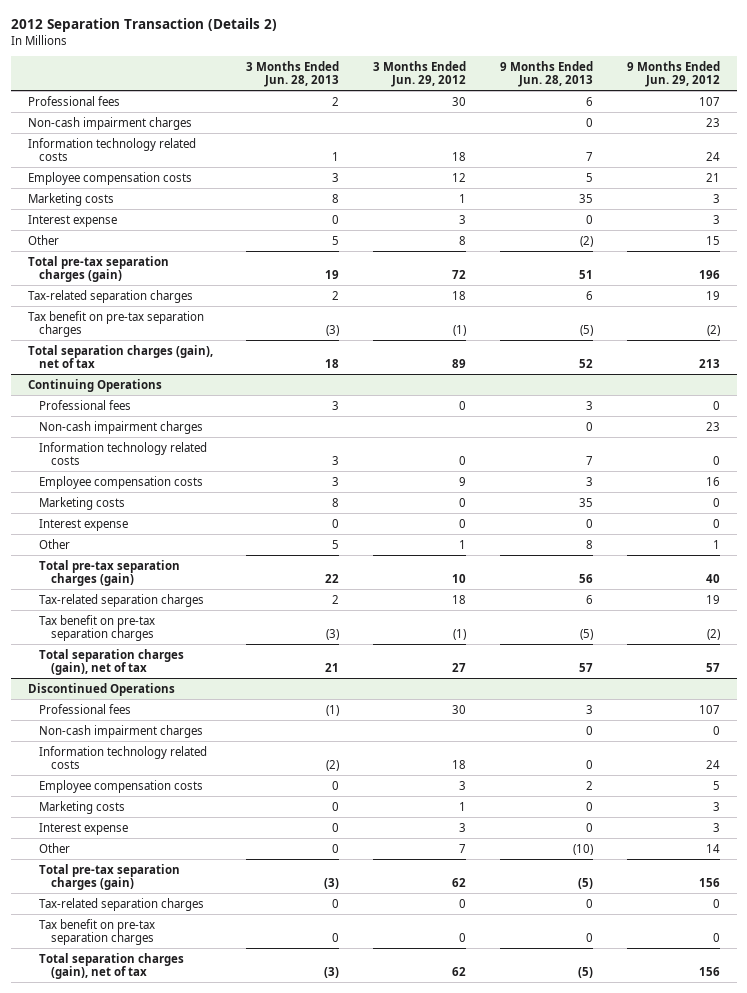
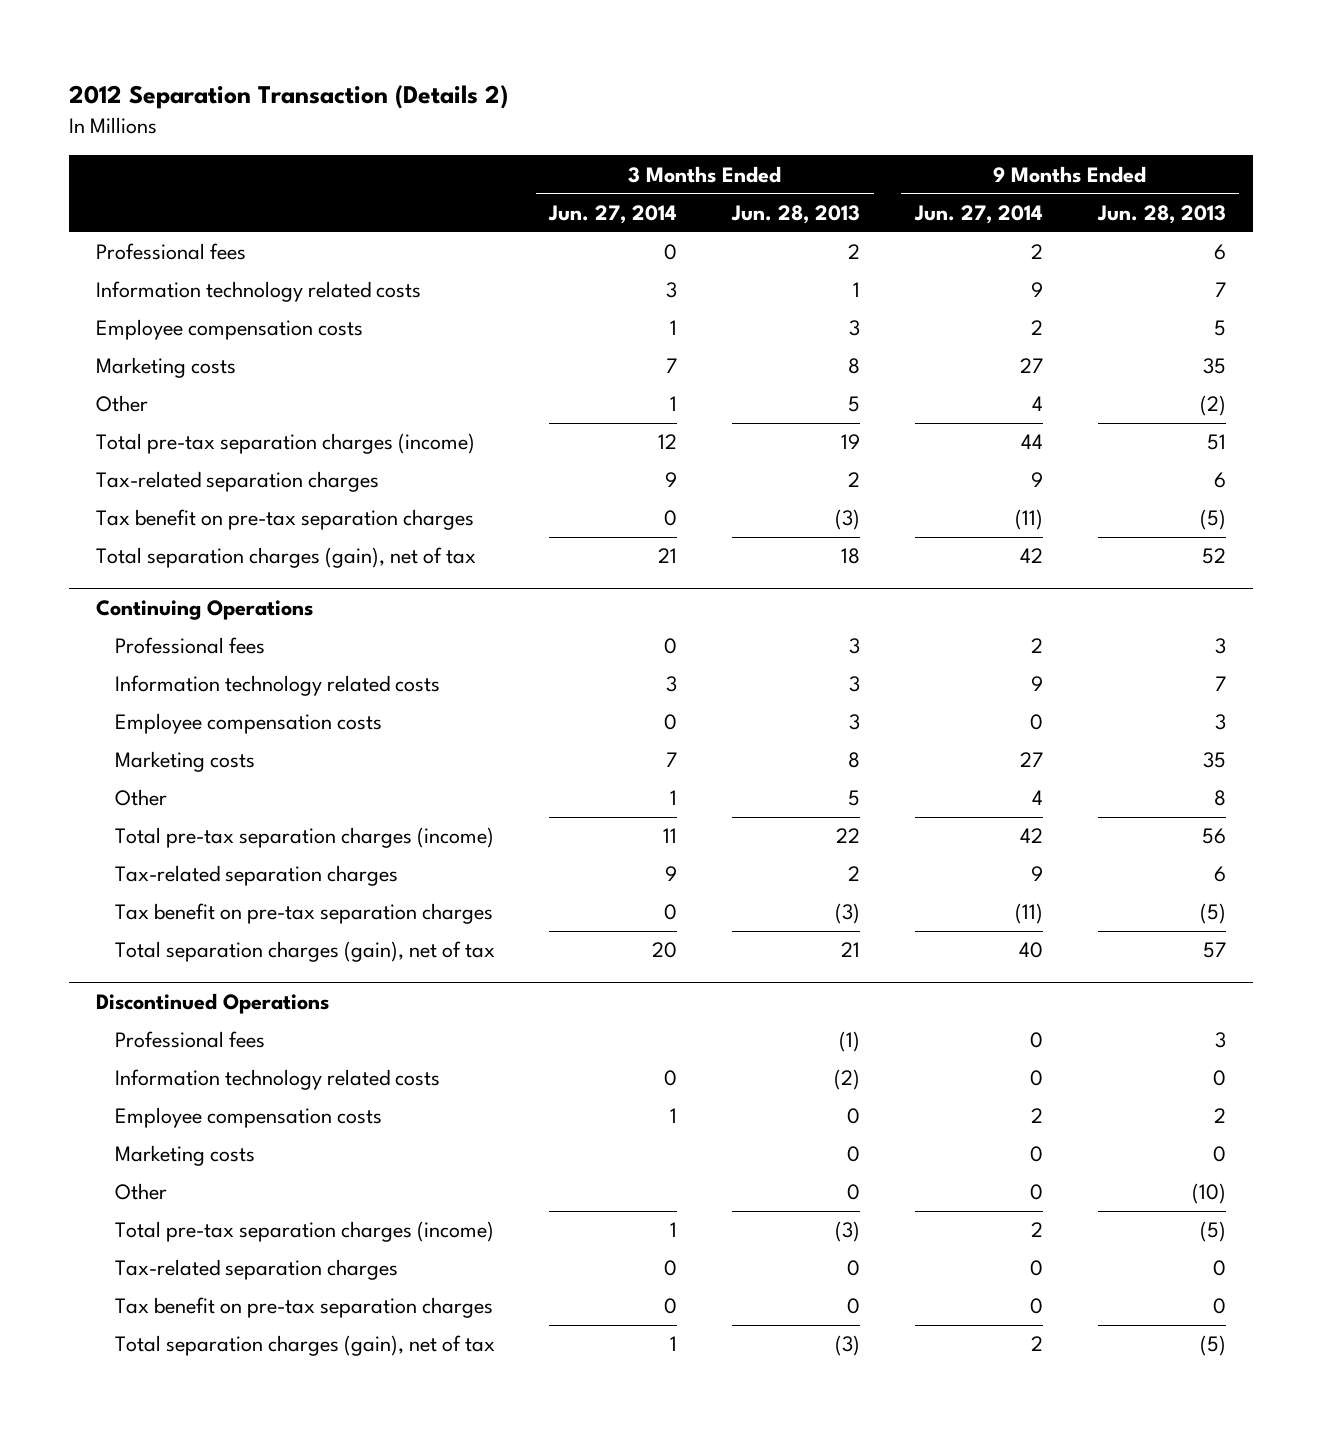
[373,60,467,88] 3 Months Ended Jun. 29, 2012 -> none
[626,60,720,88] 9 Months Ended Jun. 29, 2012 -> none
none -> [548,204,678,224] Jun. 27, 2014
none -> [913,204,1043,224] Jun. 27, 2014
[27,116,192,130] Non-cash impairment charges -> none
[27,214,117,227] Interest expense -> none
[27,255,169,282] Total pre-tax separation charges (gain) -> [95,433,475,455] Total pre-tax separation charges (income)
[39,420,204,434] Non-cash impairment charges -> none
[39,518,129,531] Interest expense -> none
[39,559,181,586] Total pre-tax separation charges (gain) -> [114,827,494,849] Total pre-tax separation charges (income)
[39,724,204,738] Non-cash impairment charges -> none
[39,822,129,835] Interest expense -> none
[39,863,181,890] Total pre-tax separation charges (gain) -> [114,1221,494,1243] Total pre-tax separation charges (income)

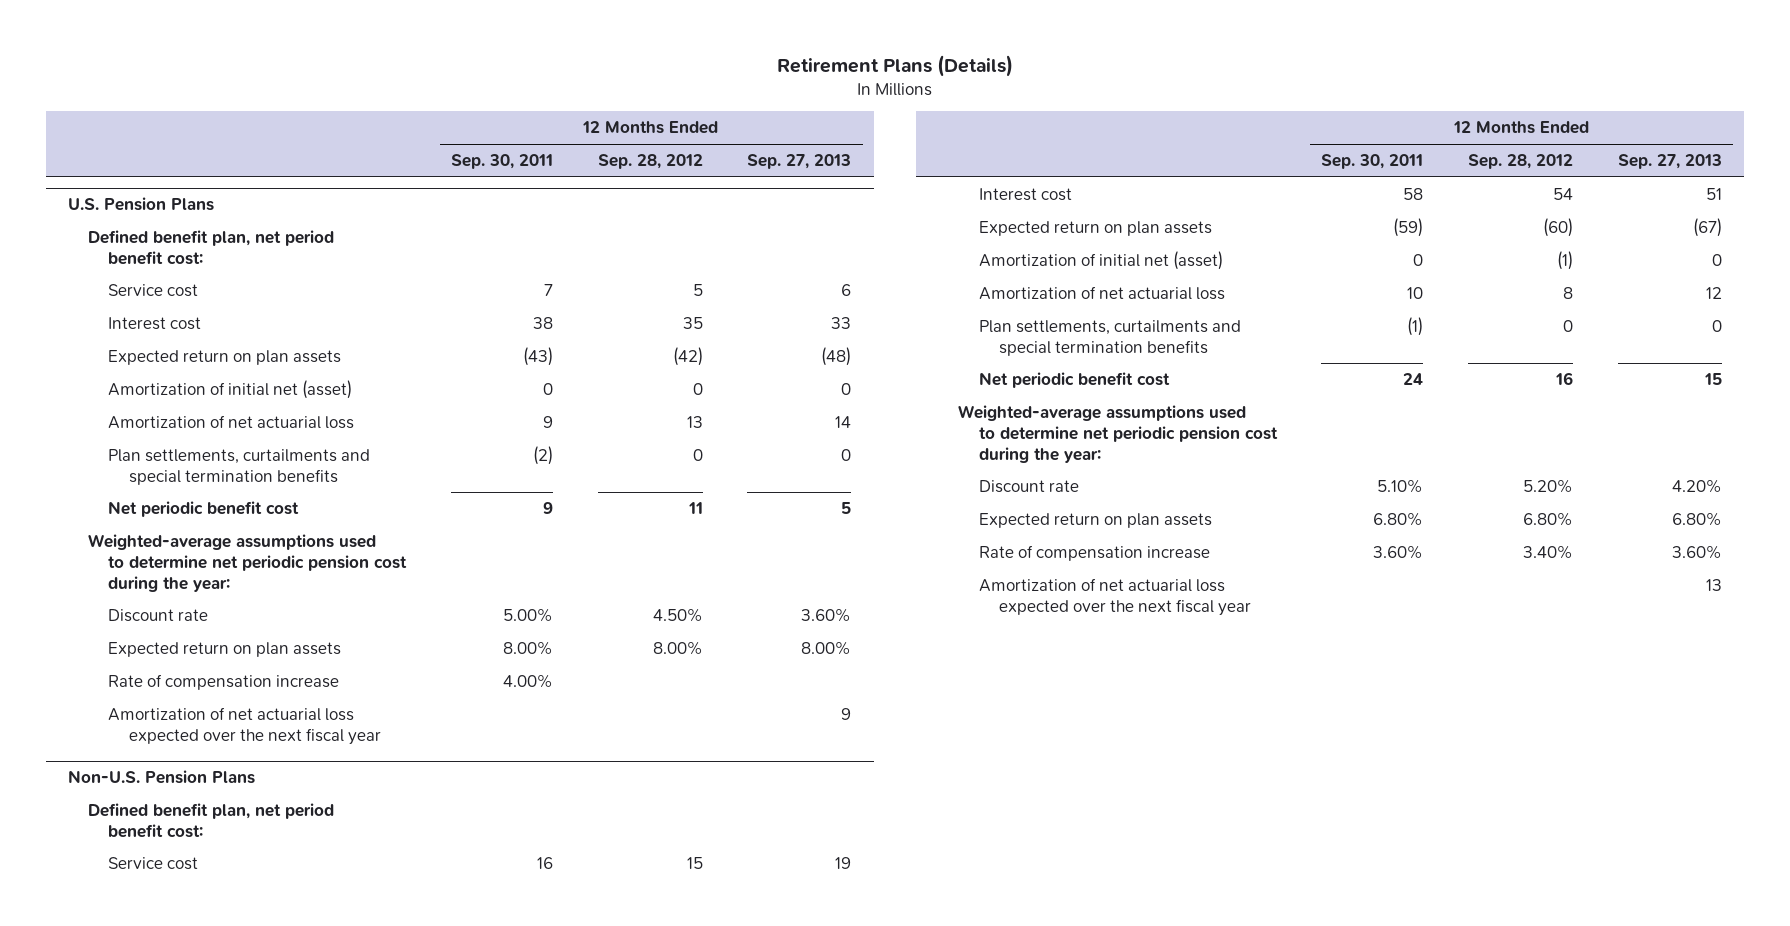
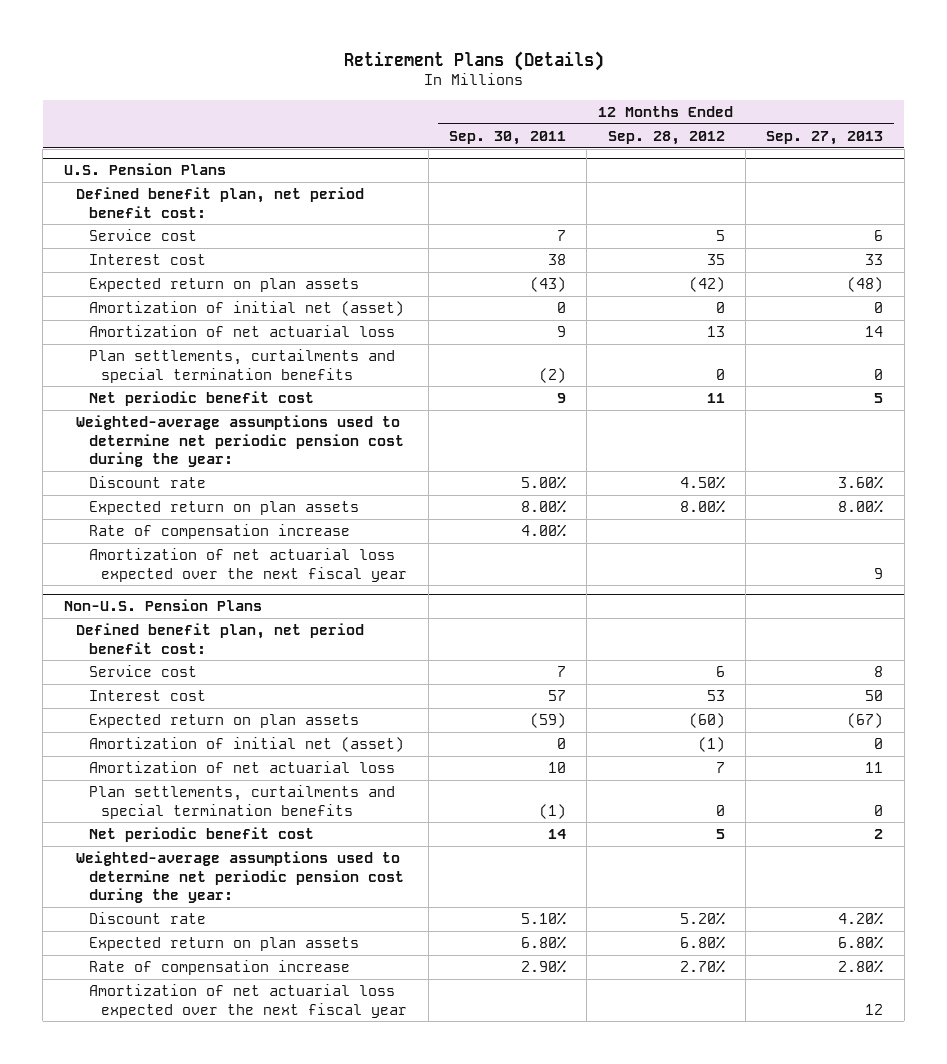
[537,857,554,870] 16 -> [556,666,566,678] 7
[686,857,703,870] 15 -> [715,666,725,678] 6
[835,857,852,870] 19 -> [874,666,884,678] 8
[1403,188,1424,201] 58 -> [547,690,566,702] 57
[1553,188,1574,201] 54 -> [706,690,725,702] 53
[1705,188,1722,201] 51 -> [865,690,884,702] 50
[1563,287,1574,300] 8 -> [715,762,725,774] 7
[1705,287,1722,300] 12 -> [865,762,884,774] 11
[1403,373,1424,386] 24 -> [547,829,566,840] 14
[1555,372,1574,386] 16 -> [715,829,725,840] 5
[1703,373,1722,386] 15 -> [874,829,884,840] 2
[1373,545,1424,560] 3.60% -> [520,960,566,974] 2.90%
[1523,545,1574,560] 3.40% -> [679,960,725,974] 2.70%
[1671,545,1722,560] 3.60% -> [838,960,884,974] 2.80%
[1705,579,1722,592] 13 -> [865,1003,884,1015] 12

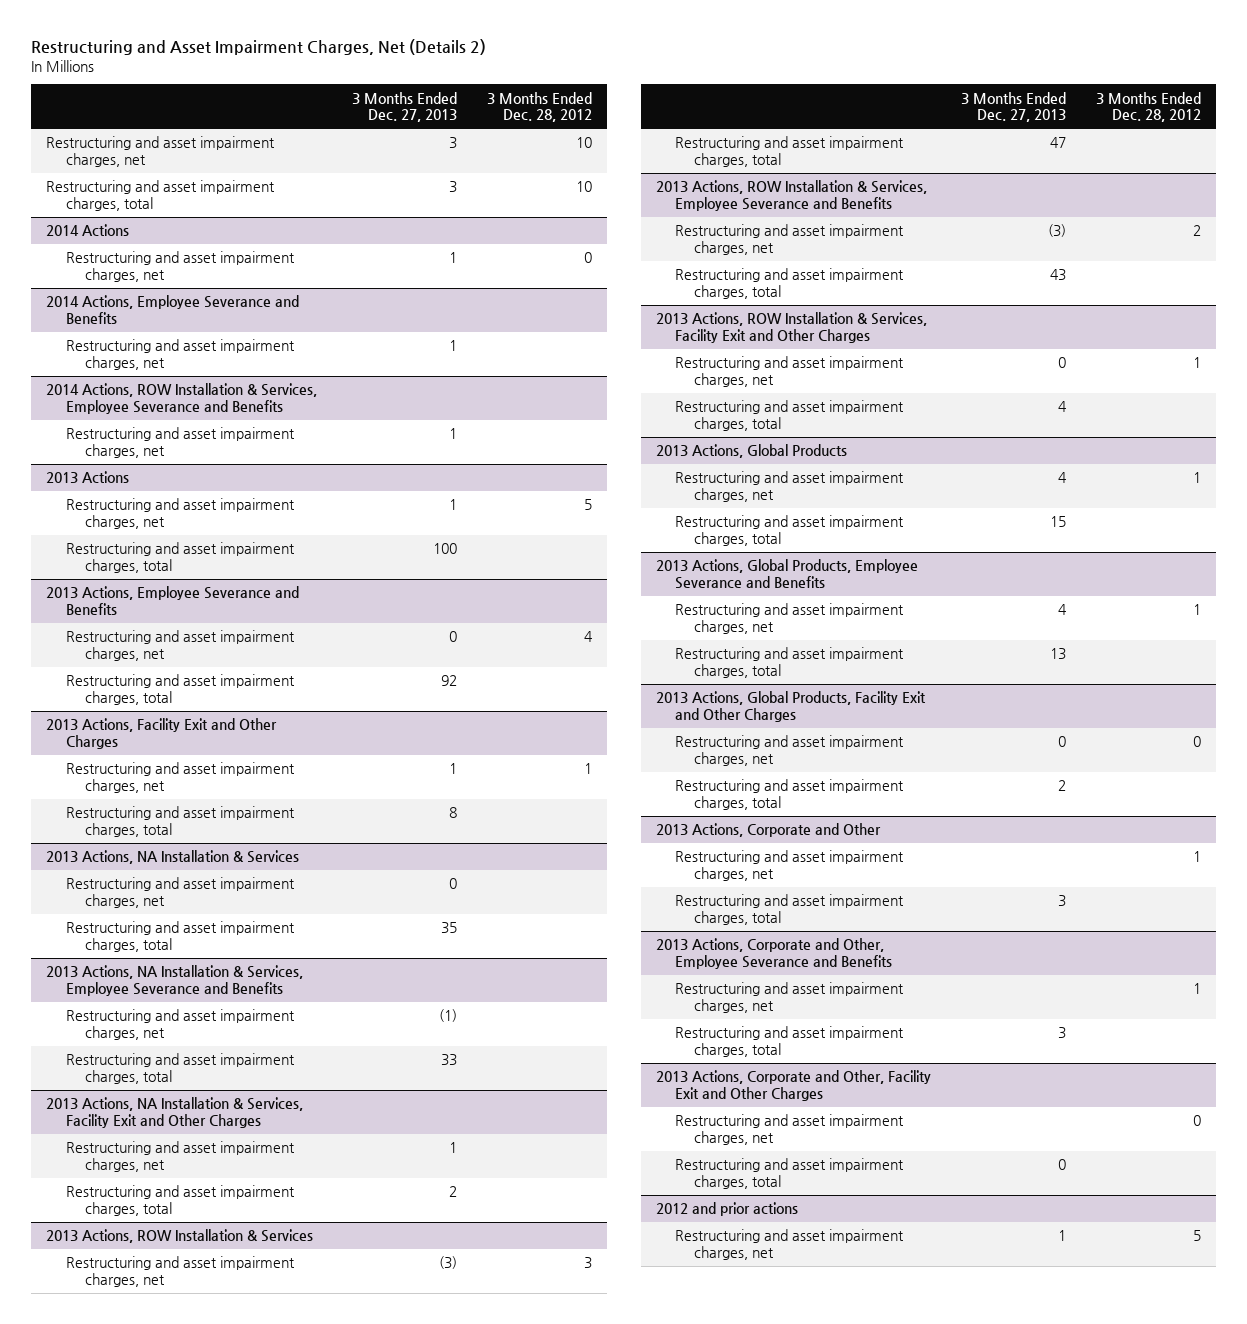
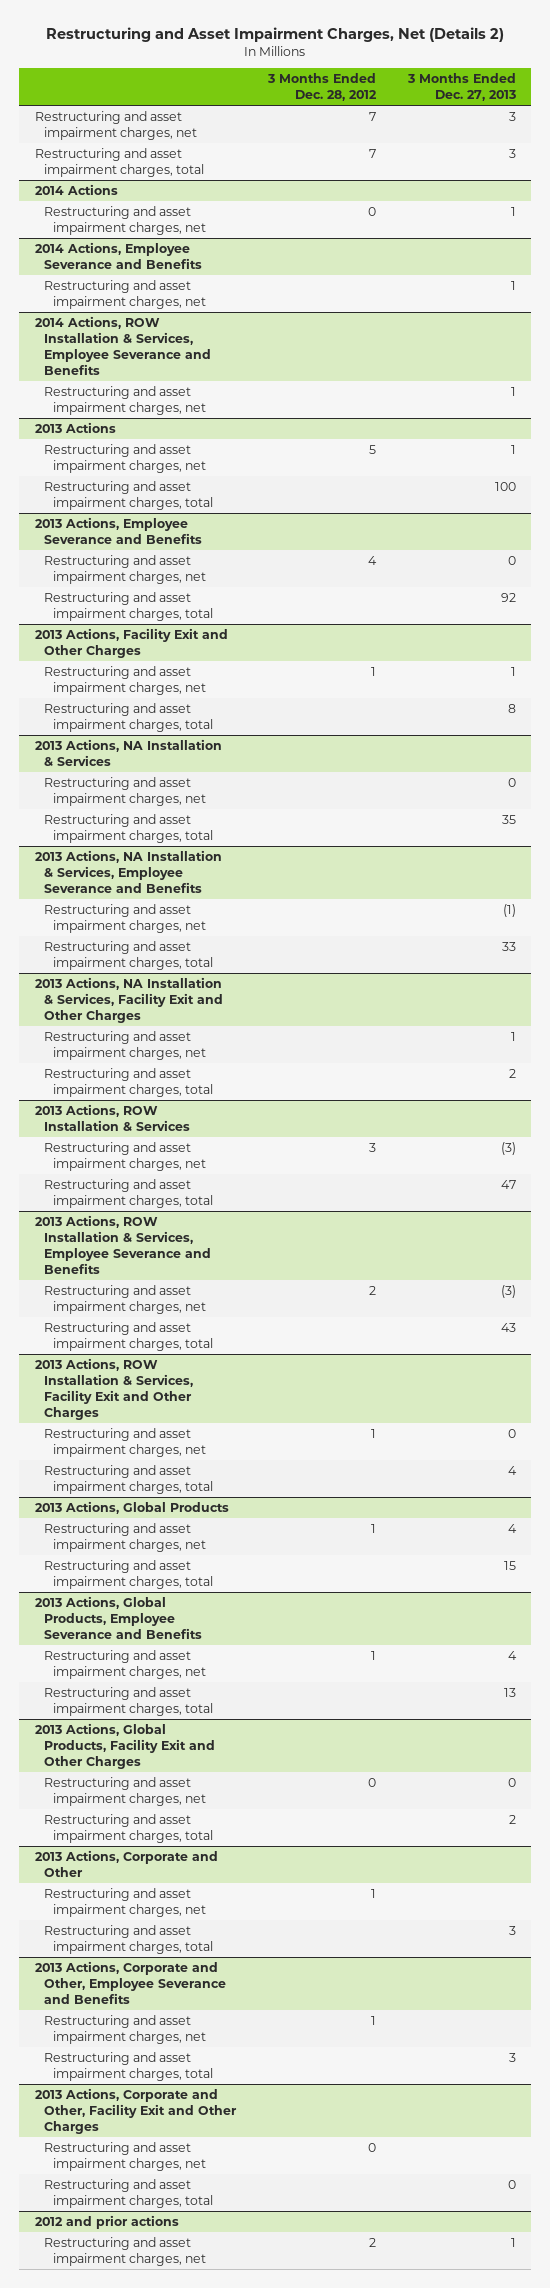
[575,137,592,149] 10 -> [368,111,376,121] 7
[575,181,592,193] 10 -> [368,148,376,158] 7
[1192,1230,1201,1242] 5 -> [368,2237,376,2247] 2

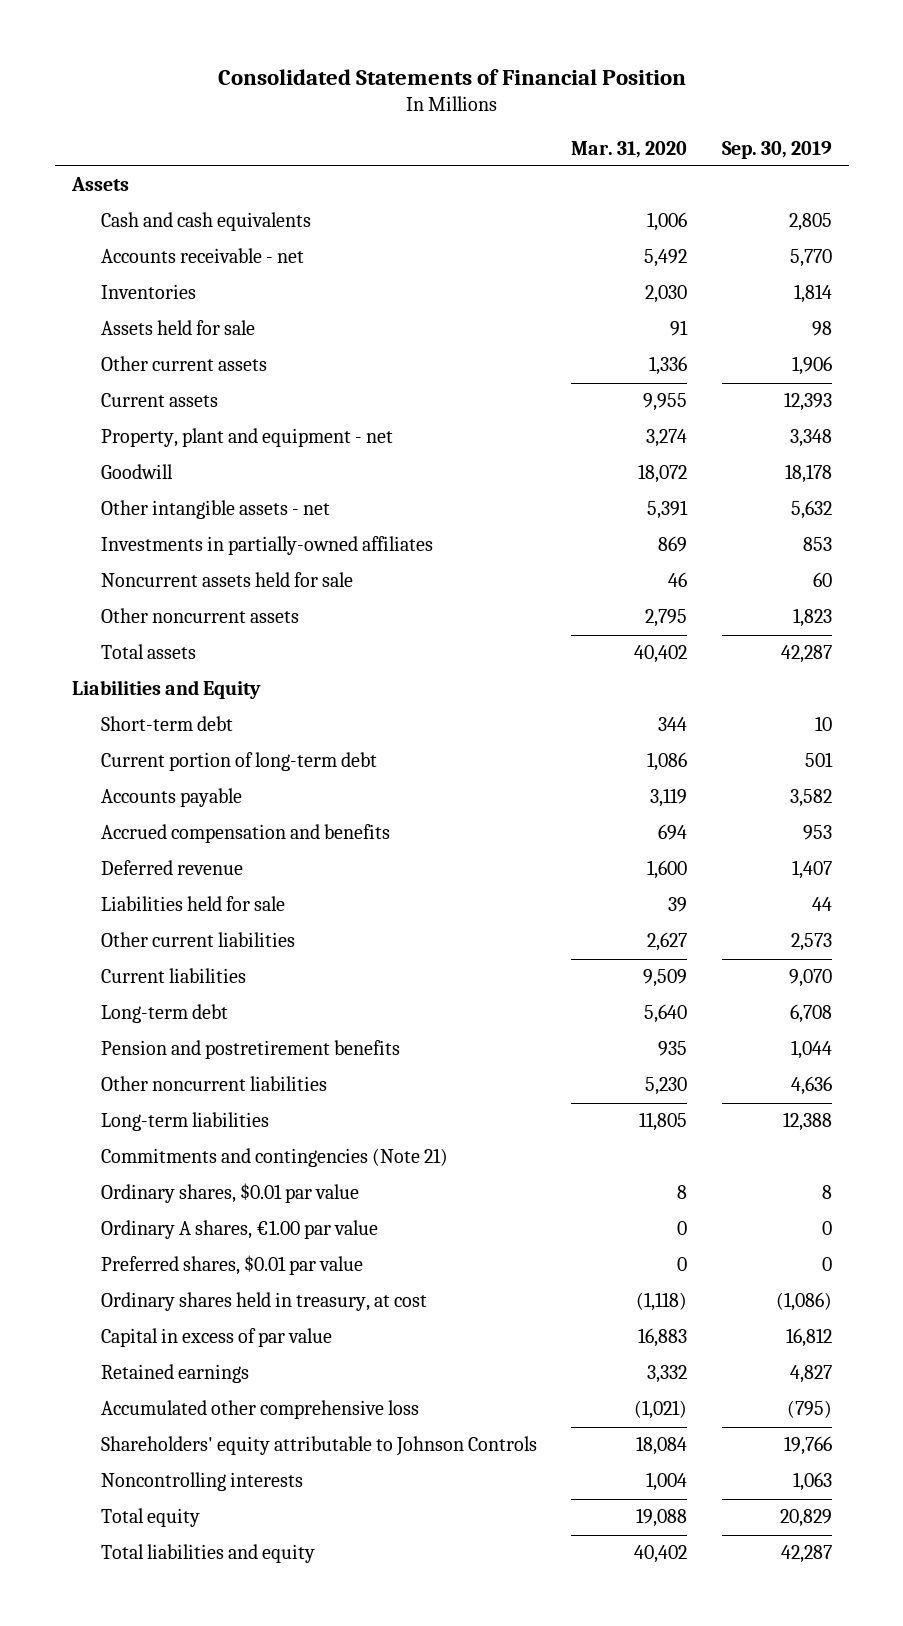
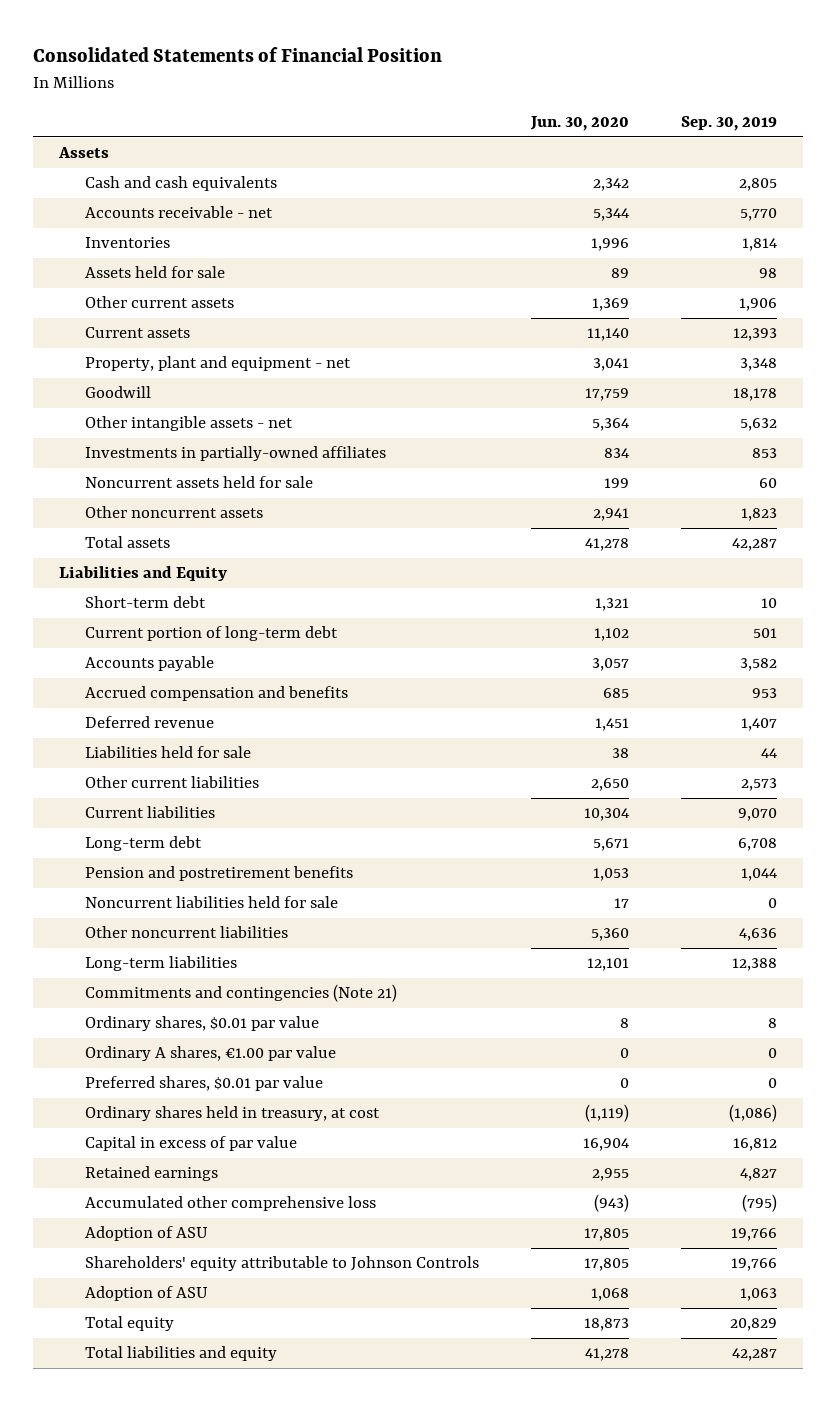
[571,140,688,158] Mar. 31, 2020 -> none
none -> [530,116,630,132] Jun. 30, 2020
none -> [85,896,339,909] Noncurrent liabilities held for sale
none -> [85,1226,209,1242] Adoption of ASU
[100,1472,303,1492] Noncontrolling interests -> [85,1286,209,1302] Adoption of ASU

